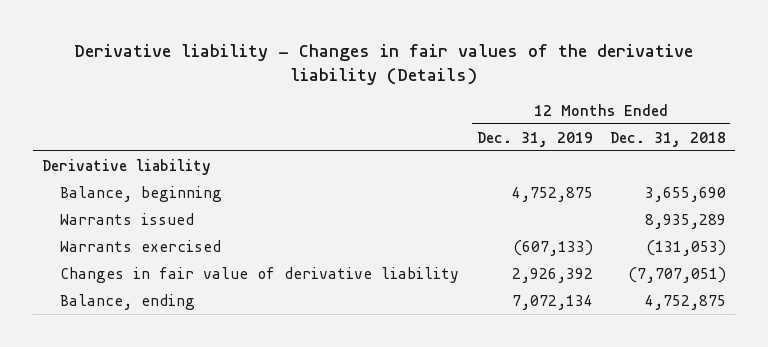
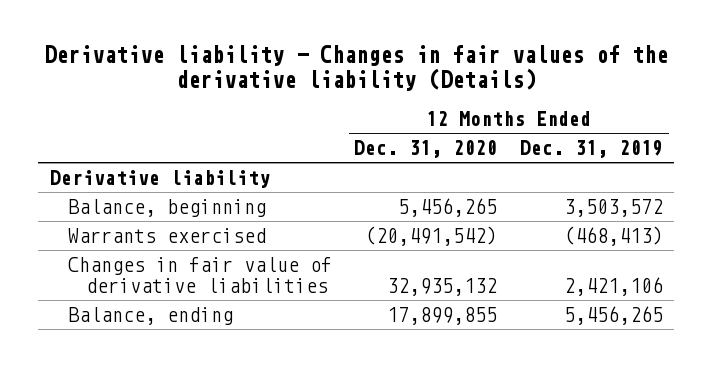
[610,131,727,147] Dec. 31, 2018 -> none
none -> [354,140,498,159] Dec. 31, 2020
[60,212,195,225] Warrants issued -> none
[511,186,593,202] 4,752,875 -> [563,198,663,217] 3,503,572
[512,239,593,256] (607,133) -> [563,225,663,246] (468,413)
[60,266,460,283] Changes in fair value of derivative liability -> [68,256,333,293] Changes in fair value of derivative liabilities
[511,267,593,283] 2,926,392 -> [563,276,663,296] 2,421,106
[511,294,593,310] 7,072,134 -> [563,305,663,325] 5,456,265

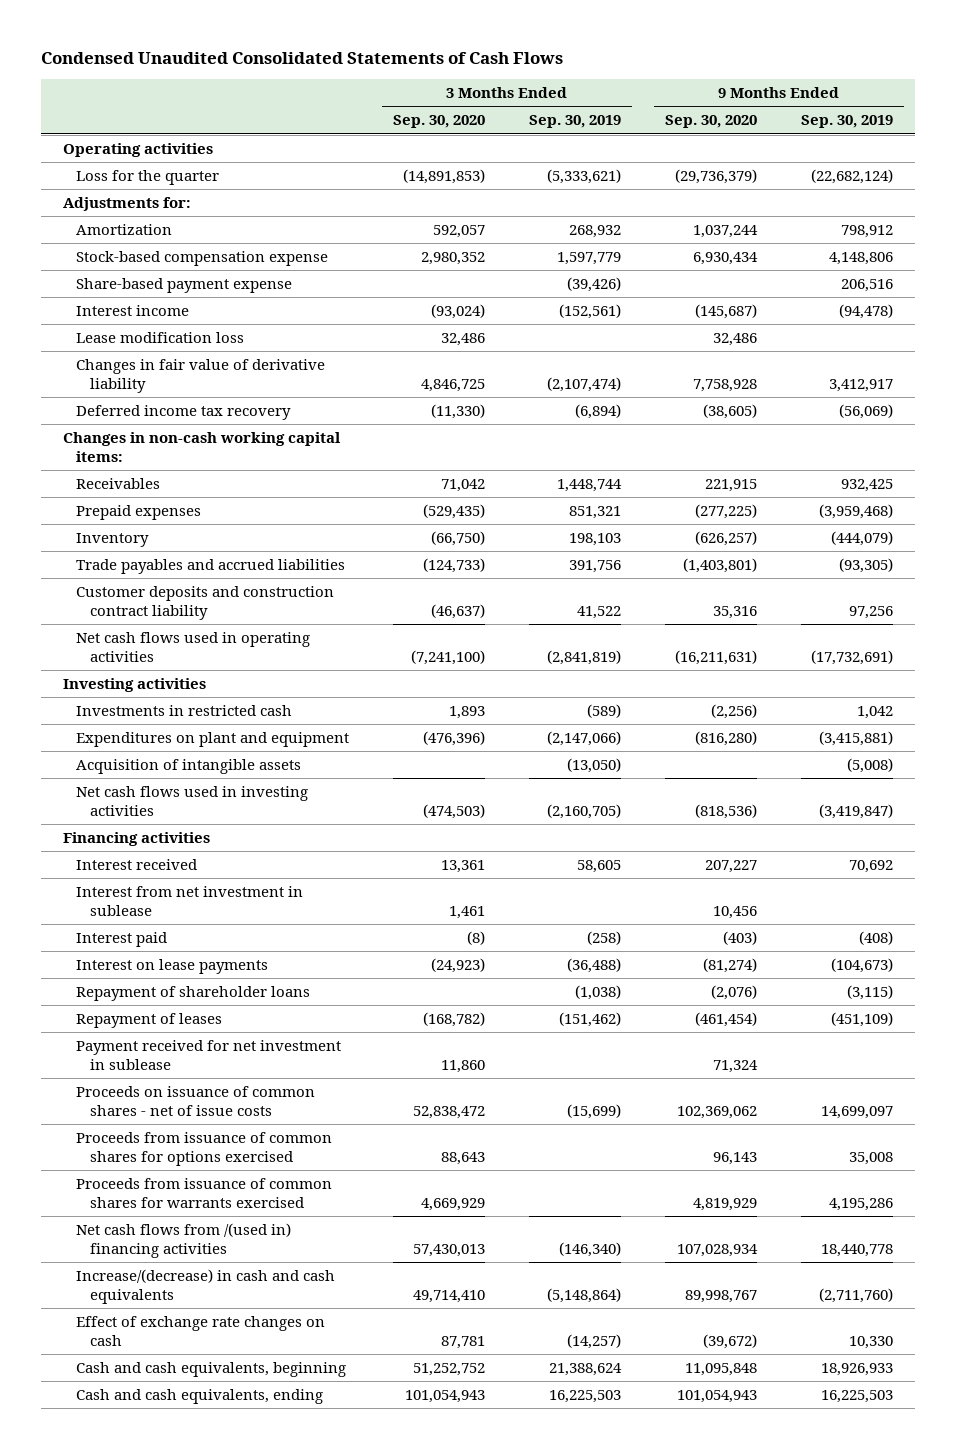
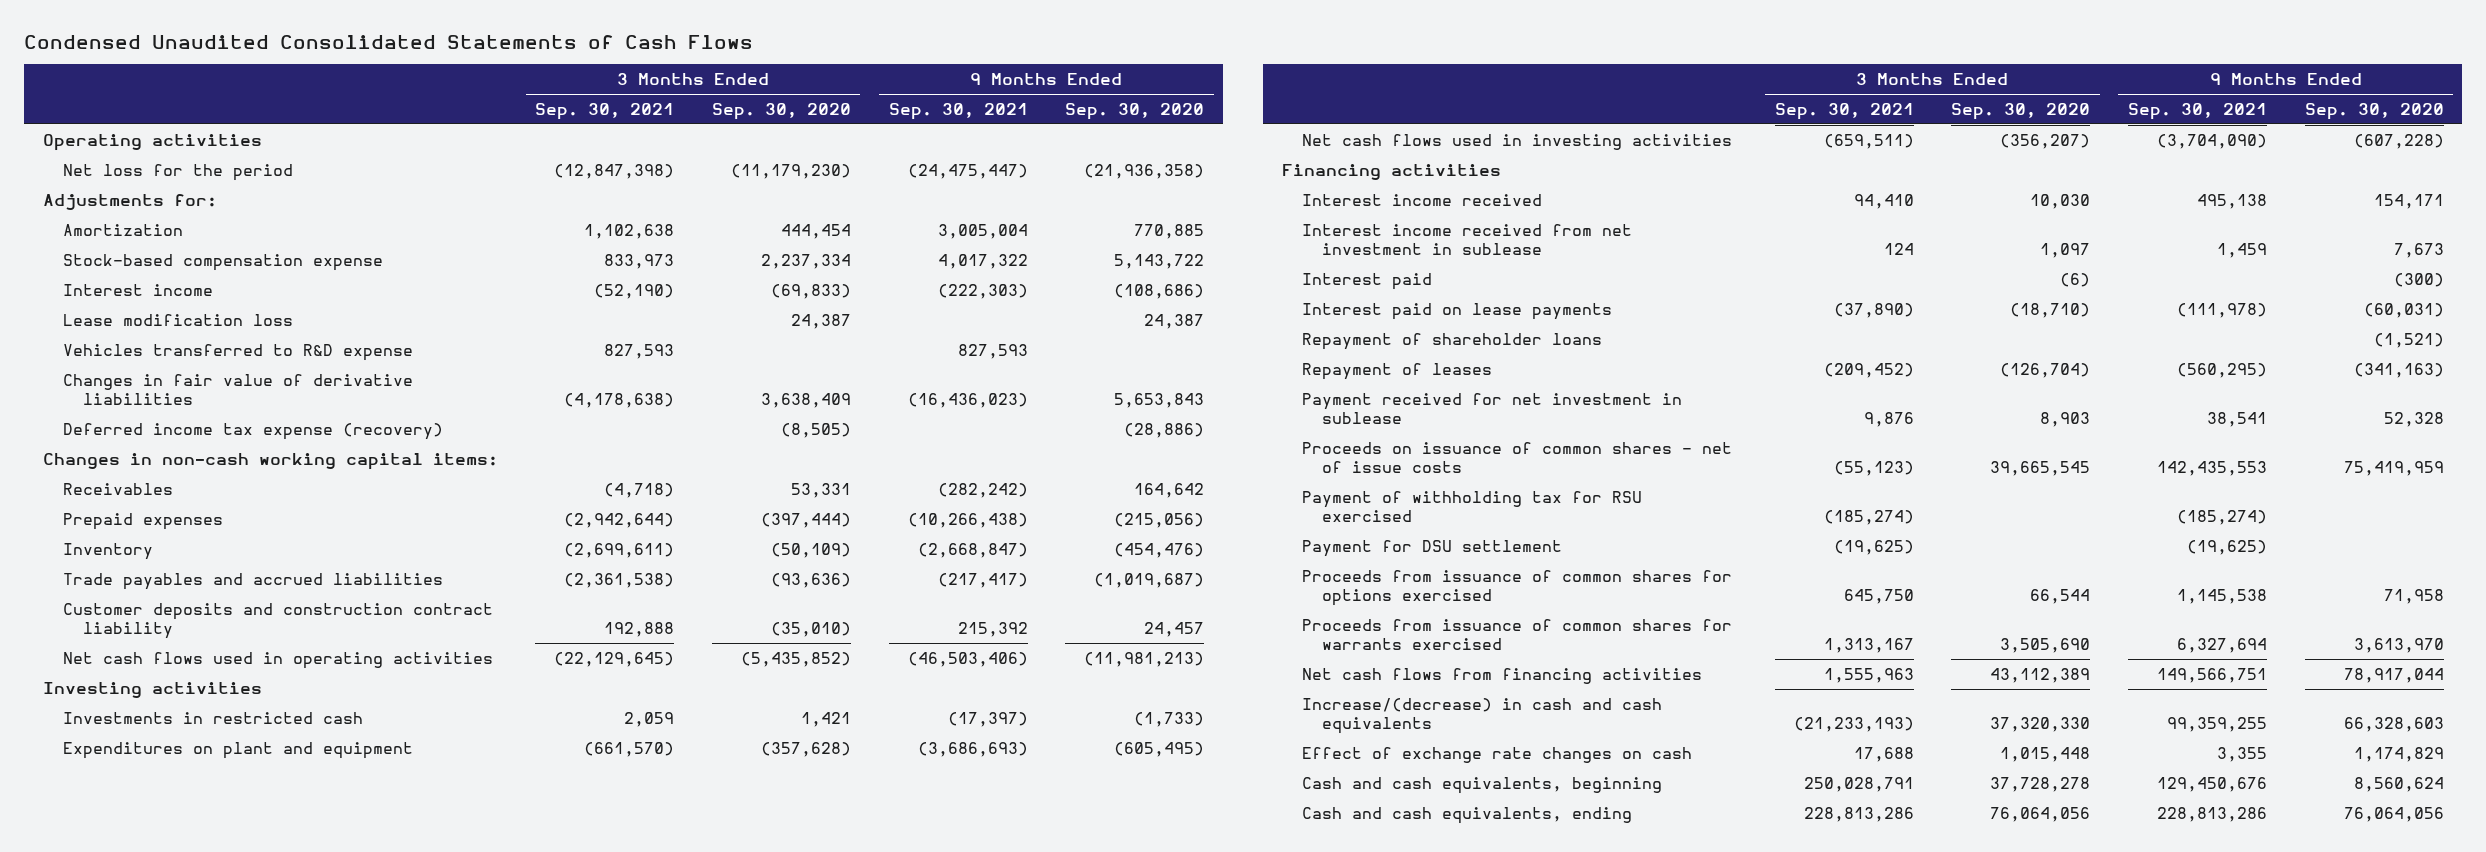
[529,115,622,129] Sep. 30, 2019 -> none
[801,115,894,129] Sep. 30, 2019 -> none
none -> [535,103,675,121] Sep. 30, 2021
none -> [888,103,1028,121] Sep. 30, 2021
[76,170,220,186] Loss for the quarter -> [62,163,293,181] Net loss for the period
[403,169,486,185] (14,891,853) -> [730,163,851,179] (11,179,230)
[675,169,758,185] (29,736,379) -> [1084,163,1205,179] (21,936,358)
[76,278,293,294] Share-based payment expense -> none
[433,225,486,239] 592,057 -> [780,223,851,239] 444,454
[693,225,759,239] 1,037,244 -> [1134,223,1205,239] 770,885
[421,252,486,266] 2,980,352 -> [760,253,851,269] 2,237,334
[693,252,759,266] 6,930,434 -> [1114,253,1205,269] 5,143,722
[431,304,486,320] (93,024) -> [770,283,851,299] (69,833)
[695,304,758,320] (145,687) -> [1114,283,1205,299] (108,686)
[441,333,486,347] 32,486 -> [790,313,851,329] 24,387
[713,333,758,347] 32,486 -> [1144,313,1205,329] 24,387
none -> [62,343,413,361] Vehicles transferred to R&D expense
[76,359,326,393] Changes in fair value of derivative liability -> [62,373,413,405] Changes in fair value of derivative liabilities
[421,378,486,392] 4,846,725 -> [760,392,851,408] 3,638,409
[693,378,758,392] 7,758,928 -> [1114,392,1205,408] 5,653,843
[76,405,292,421] Deferred income tax recovery -> [62,422,443,440] Deferred income tax expense (recovery)
[431,404,486,420] (11,330) -> [780,422,851,438] (8,505)
[703,404,758,420] (38,605) -> [1124,422,1205,438] (28,886)
[441,479,486,493] 71,042 -> [790,482,851,498] 53,331
[705,479,758,493] 221,915 -> [1134,482,1205,498] 164,642
[423,504,486,520] (529,435) -> [760,512,851,528] (397,444)
[695,504,758,520] (277,225) -> [1114,512,1205,528] (215,056)
[431,531,486,547] (66,750) -> [770,542,851,558] (50,109)
[695,531,758,547] (626,257) -> [1114,542,1205,558] (454,476)
[423,558,486,574] (124,733) -> [770,572,851,588] (93,636)
[683,558,758,574] (1,403,801) -> [1094,572,1205,588] (1,019,687)
[431,603,486,619] (46,637) -> [770,621,851,637] (35,010)
[713,605,758,619] 35,316 -> [1144,621,1205,637] 24,457
[411,649,486,665] (7,241,100) -> [740,651,851,667] (5,435,852)
[675,649,758,665] (16,211,631) -> [1084,651,1205,667] (11,981,213)
[76,759,302,775] Acquisition of intangible assets -> none
[449,706,486,720] 1,893 -> [800,711,851,727] 1,421
[711,704,758,720] (2,256) -> [1134,711,1205,727] (1,733)
[423,731,486,747] (476,396) -> [760,741,851,757] (357,628)
[695,731,758,747] (816,280) -> [1114,741,1205,757] (605,495)
[423,803,486,819] (474,503) -> [2000,133,2091,149] (356,207)
[695,803,758,819] (818,536) -> [2353,133,2444,149] (607,228)
[76,859,198,871] Interest received -> [1302,193,1543,206] Interest income received
[441,860,486,874] 13,361 -> [2030,193,2091,209] 10,030
[705,860,758,874] 207,227 -> [2373,193,2444,209] 154,171
[76,886,304,916] Interest from net investment in sublease -> [1302,223,1633,255] Interest income received from net investment in sublease
[449,905,486,919] 1,461 -> [2040,242,2091,258] 1,097
[713,905,758,919] 10,456 -> [2393,242,2444,258] 7,673
[467,931,486,946] (8) -> [2060,272,2091,287] (6)
[723,931,758,946] (403) -> [2393,272,2444,287] (300)
[76,959,269,975] Interest on lease payments -> [1302,302,1613,320] Interest paid on lease payments
[431,958,486,974] (24,923) -> [2010,302,2091,318] (18,710)
[703,958,758,974] (81,274) -> [2363,302,2444,318] (60,031)
[711,985,758,1001] (2,076) -> [2373,332,2444,348] (1,521)
[423,1012,486,1028] (168,782) -> [2000,362,2091,378] (126,704)
[695,1012,758,1028] (461,454) -> [2353,362,2444,378] (341,163)
[441,1059,486,1073] 11,860 -> [2040,411,2091,427] 8,903
[713,1059,759,1073] 71,324 -> [2383,411,2444,427] 52,328
[413,1105,486,1119] 52,838,472 -> [1990,460,2091,476] 39,665,545
[677,1105,758,1119] 102,369,062 -> [2343,460,2444,476] 75,419,959
none -> [1302,490,1643,522] Payment of withholding tax for RSU exercised
none -> [1302,539,1563,557] Payment for DSU settlement
[441,1151,486,1165] 88,643 -> [2030,588,2091,604] 66,544
[713,1151,758,1165] 96,143 -> [2383,588,2444,604] 71,958
[421,1197,486,1211] 4,669,929 -> [2000,637,2091,653] 3,505,690
[693,1197,758,1211] 4,819,929 -> [2353,637,2444,653] 3,613,970
[76,1223,292,1258] Net cash flows from /(used in) financing activities -> [1302,667,1703,684] Net cash flows from financing activities
[413,1243,486,1257] 57,430,013 -> [1990,667,2091,683] 43,112,389
[677,1243,759,1257] 107,028,934 -> [2343,667,2444,683] 78,917,044
[413,1289,486,1303] 49,714,410 -> [1990,716,2091,732] 37,320,330
[685,1289,758,1303] 89,998,767 -> [2343,716,2444,732] 66,328,603
[441,1335,486,1349] 87,781 -> [2000,746,2091,762] 1,015,448
[703,1333,758,1349] (39,672) -> [2353,746,2444,762] 1,174,829
[413,1363,486,1377] 51,252,752 -> [1990,776,2091,792] 37,728,278
[685,1363,758,1377] 11,095,848 -> [2353,776,2444,792] 8,560,624
[405,1390,486,1404] 101,054,943 -> [1990,806,2091,822] 76,064,056
[677,1390,758,1404] 101,054,943 -> [2343,806,2444,822] 76,064,056

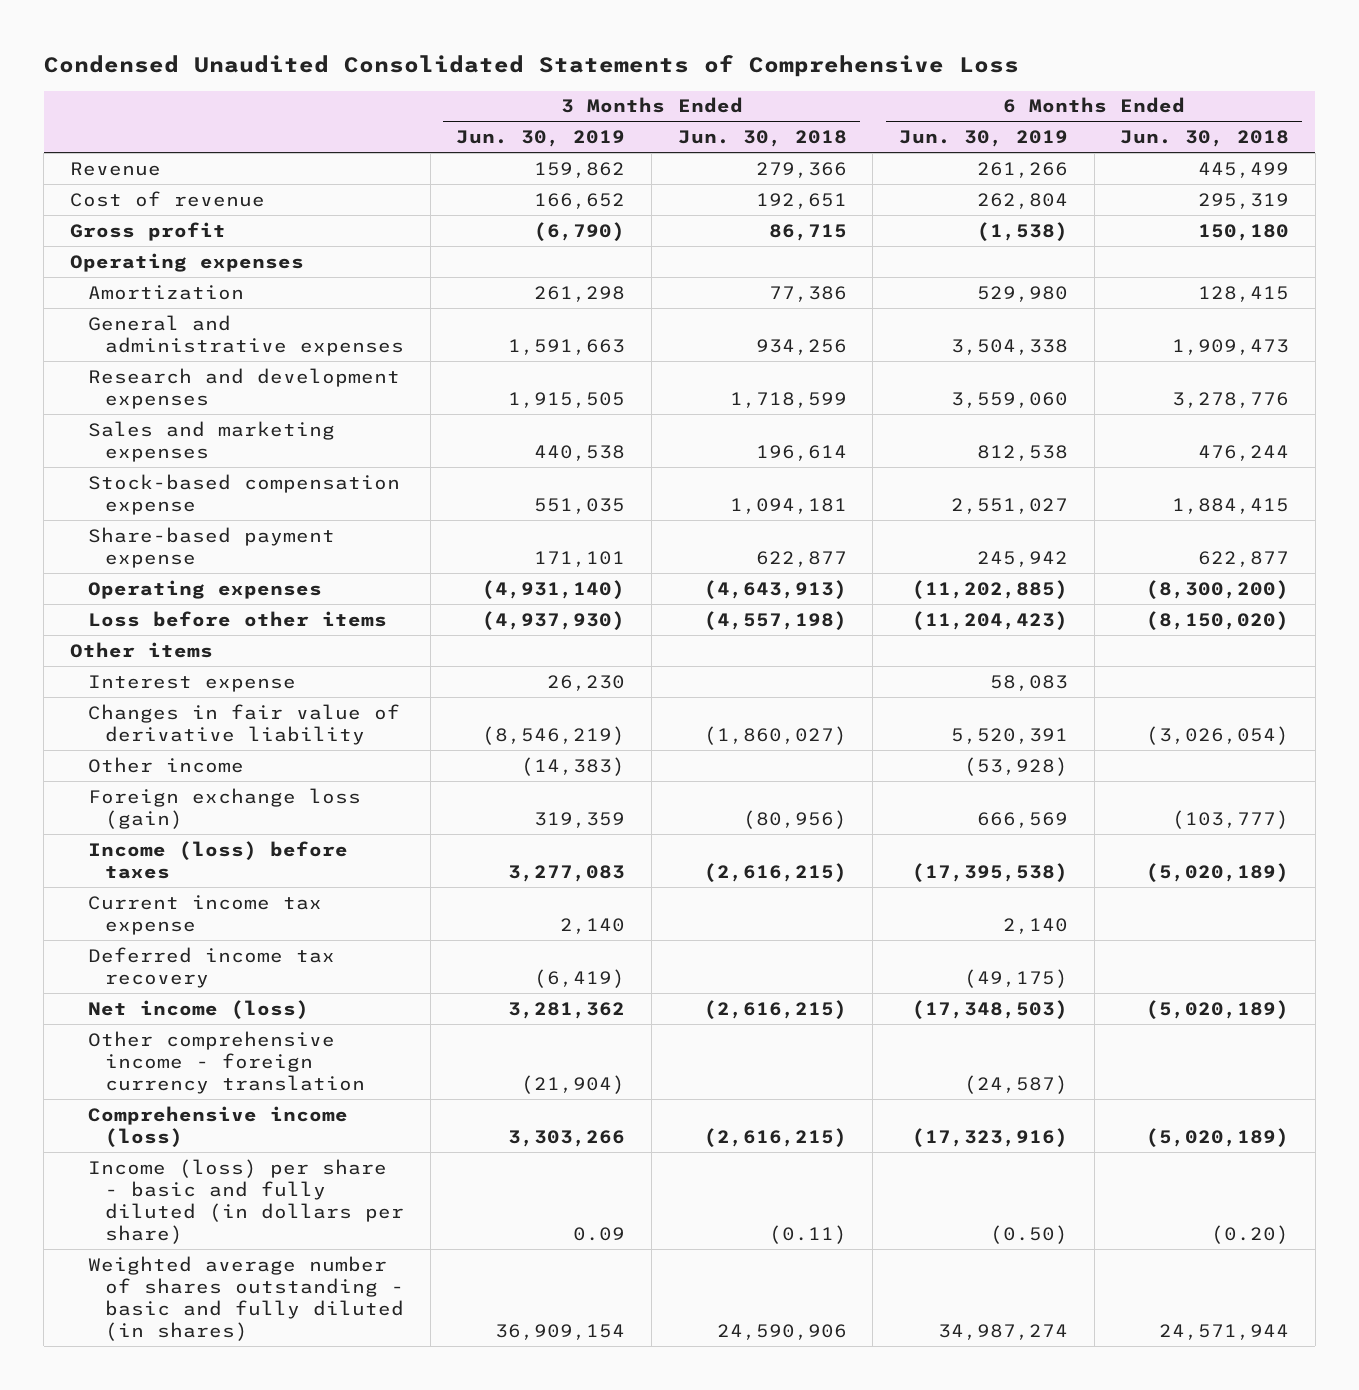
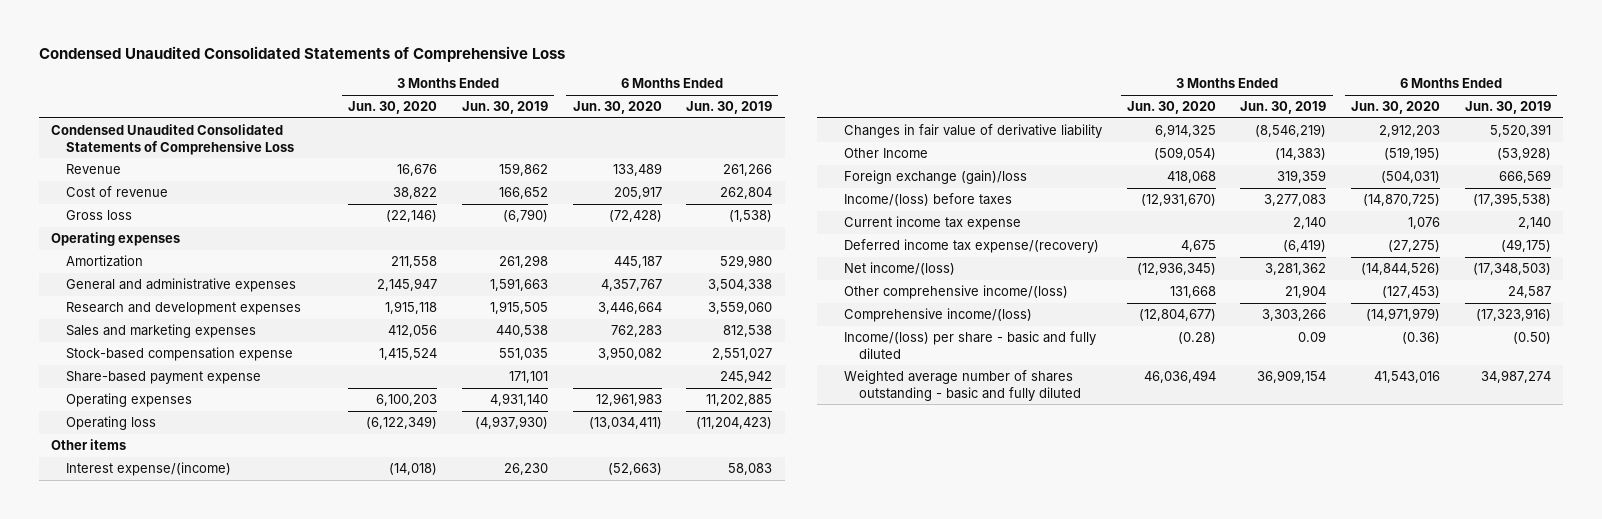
[677,130,847,148] Jun. 30, 2018 -> none
[1120,130,1290,148] Jun. 30, 2018 -> none
none -> [348,101,438,115] Jun. 30, 2020
none -> [572,101,662,115] Jun. 30, 2020
none -> [51,124,294,155] Condensed Unaudited Consolidated Statements of Comprehensive Loss
[70,221,227,241] Gross profit -> [65,210,132,221] Gross loss
[482,579,626,599] (4,931,140) -> [489,393,548,407] 4,931,140
[911,579,1068,599] (11,202,885) -> [706,394,773,407] 11,202,885
[87,610,387,627] Loss before other items -> [65,416,156,431] Operating loss
[87,674,296,692] Interest expense -> [65,462,231,477] Interest expense/(income)
[87,756,244,773] Other income -> [844,148,929,159] Other Income
[87,787,361,829] Foreign exchange loss (gain) -> [844,170,1028,185] Foreign exchange (gain)/loss
[87,840,348,879] Income (loss) before taxes -> [844,193,1013,207] Income/(loss) before taxes
[87,946,335,988] Deferred income tax recovery -> [844,239,1100,254] Deferred income tax expense/(recovery)
[87,999,309,1019] Net income (loss) -> [844,262,956,276] Net income/(loss)
[87,1030,366,1094] Other comprehensive income - foreign currency translation -> [844,285,1069,300] Other comprehensive income/(loss)
[521,1074,626,1094] (21,904) -> [1285,285,1327,299] 21,904
[963,1074,1068,1094] (24,587) -> [1507,286,1551,299] 24,587
[87,1105,348,1147] Comprehensive income (loss) -> [844,308,1033,323] Comprehensive income/(loss)
[87,1158,405,1244] Income (loss) per share - basic and fully diluted (in dollars per share) -> [844,331,1097,359] Income/(loss) per share - basic and fully diluted
[87,1255,405,1341] Weighted average number of shares outstanding - basic and fully diluted (in shares) -> [844,370,1081,401] Weighted average number of shares outstanding - basic and fully diluted

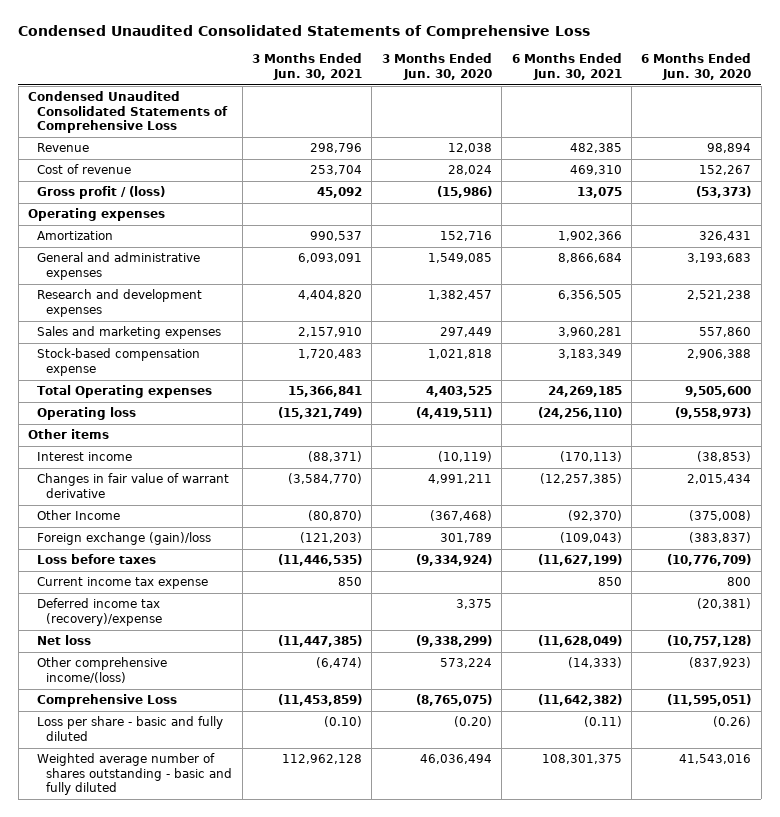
[461,101,548,115] Jun. 30, 2019 -> none
[686,101,773,115] Jun. 30, 2019 -> none
none -> [251,53,362,80] 3 Months Ended Jun. 30, 2021
none -> [511,53,622,80] 6 Months Ended Jun. 30, 2021
[397,164,438,177] 16,676 -> [447,143,492,154] 12,038
[612,163,662,177] 133,489 -> [707,143,752,154] 98,894
[393,187,438,200] 38,822 -> [447,165,492,176] 28,024
[613,186,662,200] 205,917 -> [699,165,752,176] 152,267
[65,210,132,221] Gross loss -> [37,186,166,200] Gross profit / (loss)
[386,210,438,223] (22,146) -> [436,186,492,199] (15,986)
[608,210,662,223] (72,428) -> [696,186,752,199] (53,373)
[65,371,261,385] Share-based payment expense -> none
[391,256,438,269] 211,558 -> [439,231,492,242] 152,716
[613,256,662,269] 445,187 -> [699,231,752,242] 326,431
[377,278,438,292] 2,145,947 -> [427,253,492,264] 1,549,085
[600,279,662,292] 4,357,767 -> [687,253,752,264] 3,193,683
[385,301,438,315] 1,915,118 -> [427,290,492,301] 1,382,457
[597,302,662,315] 3,446,664 -> [687,290,752,301] 2,521,238
[388,325,438,338] 412,056 -> [439,327,492,338] 297,449
[610,325,662,338] 762,283 -> [699,327,752,338] 557,860
[379,348,438,361] 1,415,524 -> [427,349,492,360] 1,021,818
[597,347,662,361] 3,950,082 -> [687,349,752,360] 2,906,388
[65,393,192,408] Operating expenses -> [37,385,213,399] Total Operating expenses
[376,394,438,407] 6,100,203 -> [425,386,492,398] 4,403,525
[595,393,662,407] 12,961,983 -> [685,386,752,398] 9,505,600
[366,416,438,430] (6,122,349) -> [415,407,492,420] (4,419,511)
[588,417,662,430] (13,034,411) -> [675,407,752,420] (9,558,973)
[65,462,231,477] Interest expense/(income) -> [37,452,133,462] Interest income
[389,463,438,476] (14,018) -> [437,451,492,463] (10,119)
[607,463,662,476] (52,663) -> [697,451,752,463] (38,853)
[844,124,1103,139] Changes in fair value of derivative liability -> [37,473,230,498] Changes in fair value of warrant derivative
[1154,124,1216,138] 6,914,325 -> [427,474,492,485] 4,991,211
[1379,124,1441,138] 2,912,203 -> [687,474,752,485] 2,015,434
[1153,147,1216,161] (509,054) -> [429,510,492,522] (367,468)
[1384,147,1441,161] (519,195) -> [689,510,752,522] (375,008)
[1166,171,1216,184] 418,068 -> [439,533,492,544] 301,789
[1381,171,1441,184] (504,031) -> [689,532,752,544] (383,837)
[844,193,1013,207] Income/(loss) before taxes -> [37,554,157,565] Loss before taxes
[1140,193,1216,207] (12,931,670) -> [415,554,492,567] (9,334,924)
[1363,194,1441,207] (14,870,725) -> [667,554,752,567] (10,776,709)
[1408,217,1441,230] 1,076 -> [727,577,752,587] 800
[844,239,1100,254] Deferred income tax expense/(recovery) -> [37,598,163,626] Deferred income tax (recovery)/expense
[1180,240,1216,253] 4,675 -> [455,599,492,610] 3,375
[1388,240,1441,253] (27,275) -> [697,598,752,610] (20,381)
[844,262,956,276] Net income/(loss) -> [37,635,92,646] Net loss
[1136,262,1216,276] (12,936,345) -> [415,635,492,648] (9,338,299)
[1361,263,1441,276] (14,844,526) -> [667,635,752,648] (10,757,128)
[1169,286,1216,299] 131,668 -> [439,658,492,669] 573,224
[1382,286,1441,299] (127,453) -> [689,657,752,669] (837,923)
[844,308,1033,323] Comprehensive income/(loss) -> [37,694,178,708] Comprehensive Loss
[1138,309,1216,322] (12,804,677) -> [415,694,492,707] (8,765,075)
[1366,308,1441,322] (14,971,979) -> [667,694,752,707] (11,595,051)
[844,331,1097,359] Income/(loss) per share - basic and fully diluted -> [37,716,224,741] Loss per share - basic and fully diluted
[1177,332,1216,345] (0.28) -> [453,716,492,728] (0.20)
[1402,332,1441,345] (0.36) -> [713,716,752,728] (0.26)

